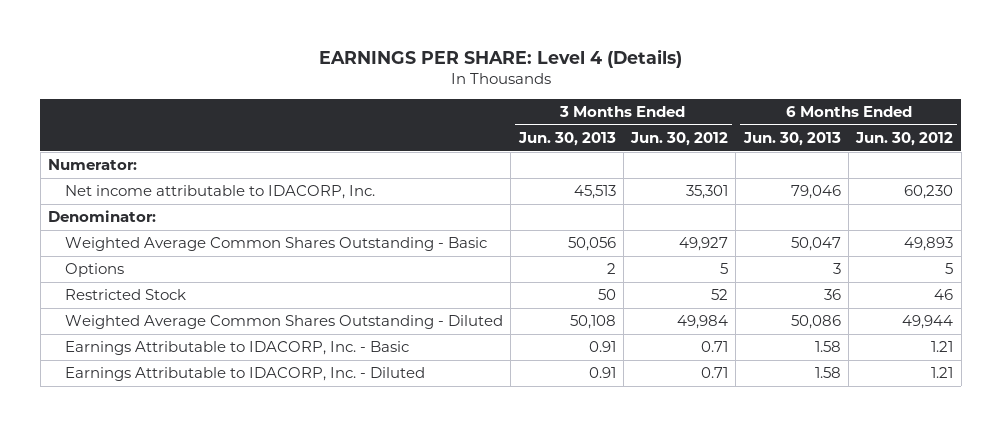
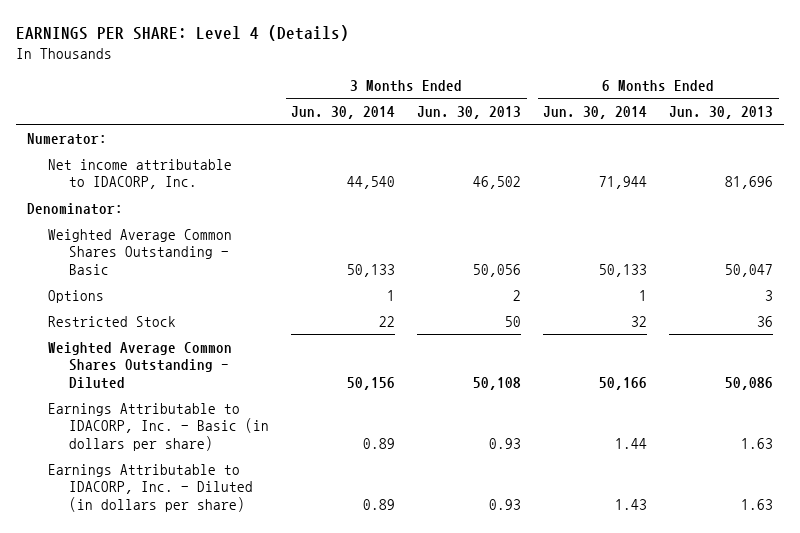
[630,132,729,147] Jun. 30, 2012 -> none
[855,132,954,147] Jun. 30, 2012 -> none
none -> [291,105,396,119] Jun. 30, 2014
none -> [543,105,648,119] Jun. 30, 2014
[573,185,616,200] 45,513 -> [473,176,522,190] 46,502
[790,185,841,200] 79,046 -> [725,176,774,190] 81,696
[64,341,409,356] Earnings Attributable to IDACORP, Inc. - Basic -> [48,402,270,451] Earnings Attributable to IDACORP, Inc. - Basic (in dollars per share)
[588,341,616,353] 0.91 -> [489,437,522,449] 0.93
[814,341,841,353] 1.58 -> [741,437,774,449] 1.63
[64,367,425,382] Earnings Attributable to IDACORP, Inc. - Diluted -> [48,463,254,512] Earnings Attributable to IDACORP, Inc. - Diluted (in dollars per share)
[588,367,616,379] 0.91 -> [489,498,522,510] 0.93
[814,367,841,379] 1.58 -> [741,498,774,510] 1.63

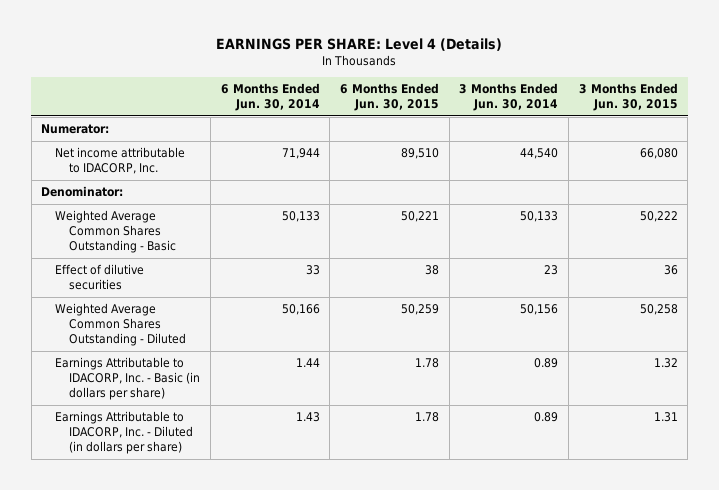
[417,105,522,119] Jun. 30, 2013 -> none
[669,105,774,119] Jun. 30, 2013 -> none
none -> [339,83,439,112] 6 Months Ended Jun. 30, 2015
none -> [578,83,678,112] 3 Months Ended Jun. 30, 2015
[48,289,105,303] Options -> none
[48,315,177,327] Restricted Stock -> none
none -> [55,264,145,291] Effect of dilutive securities

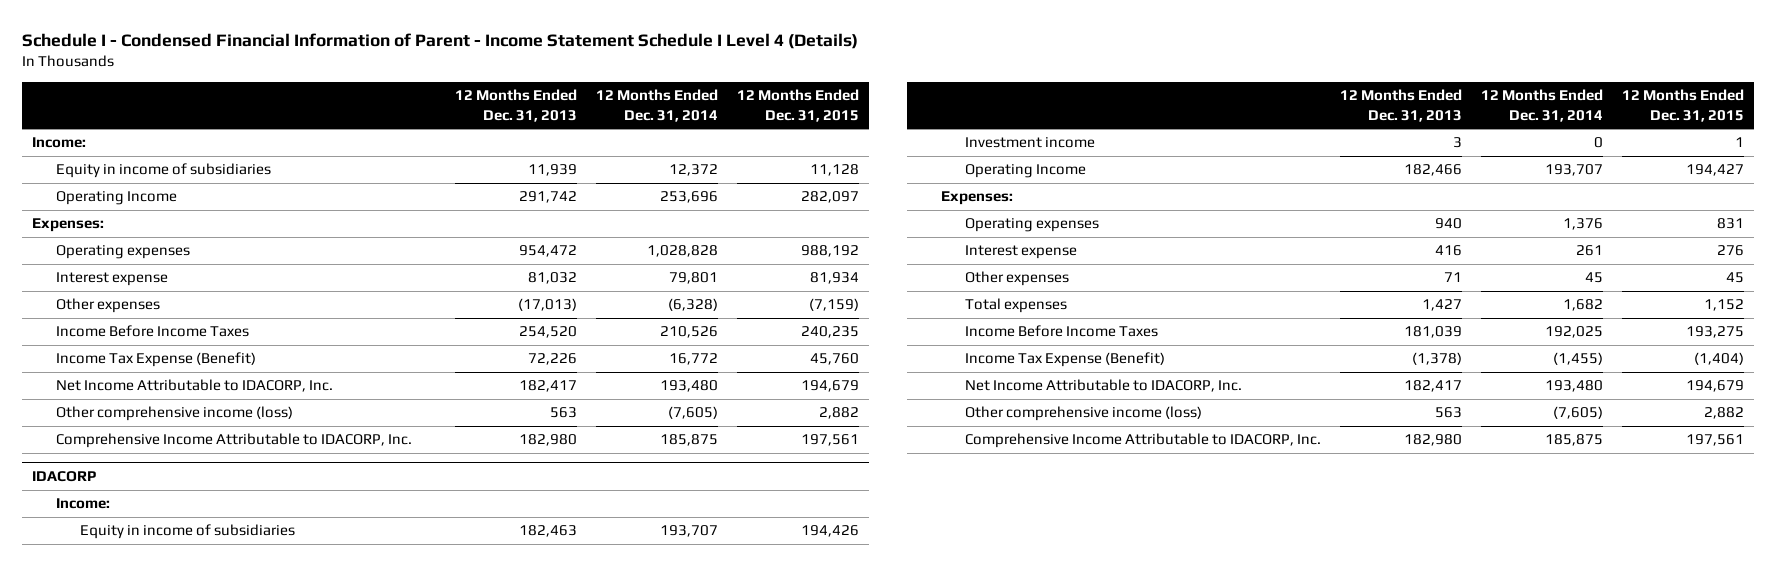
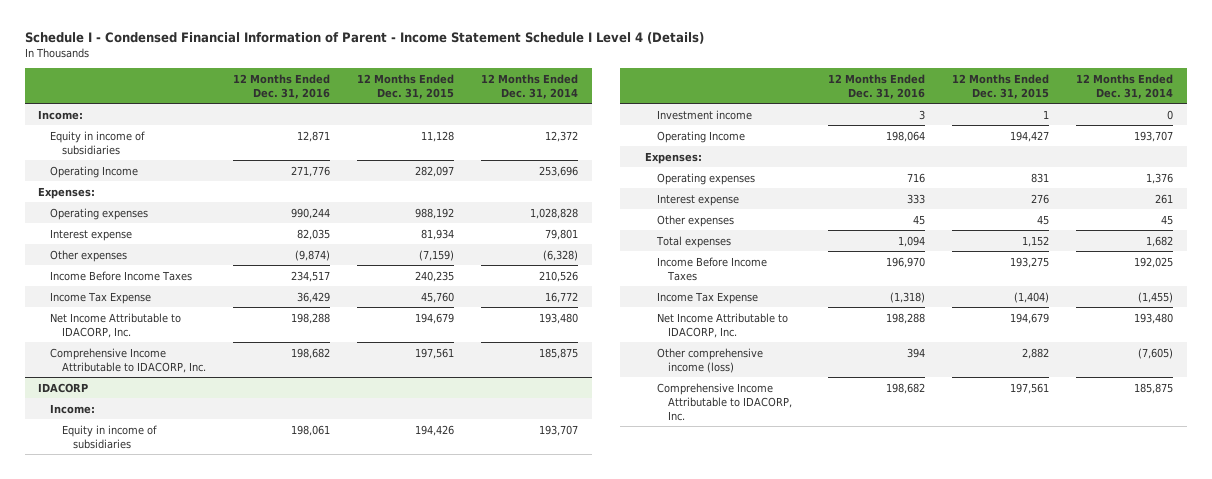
[455,89,578,122] 12 Months Ended Dec. 31, 2013 -> none
none -> [233,73,331,100] 12 Months Ended Dec. 31, 2016
[56,352,257,368] Income Tax Expense (Benefit) -> [50,291,152,304] Income Tax Expense
[56,406,294,422] Other comprehensive income (loss) -> none
[964,352,1165,368] Income Tax Expense (Benefit) -> [656,291,758,304] Income Tax Expense

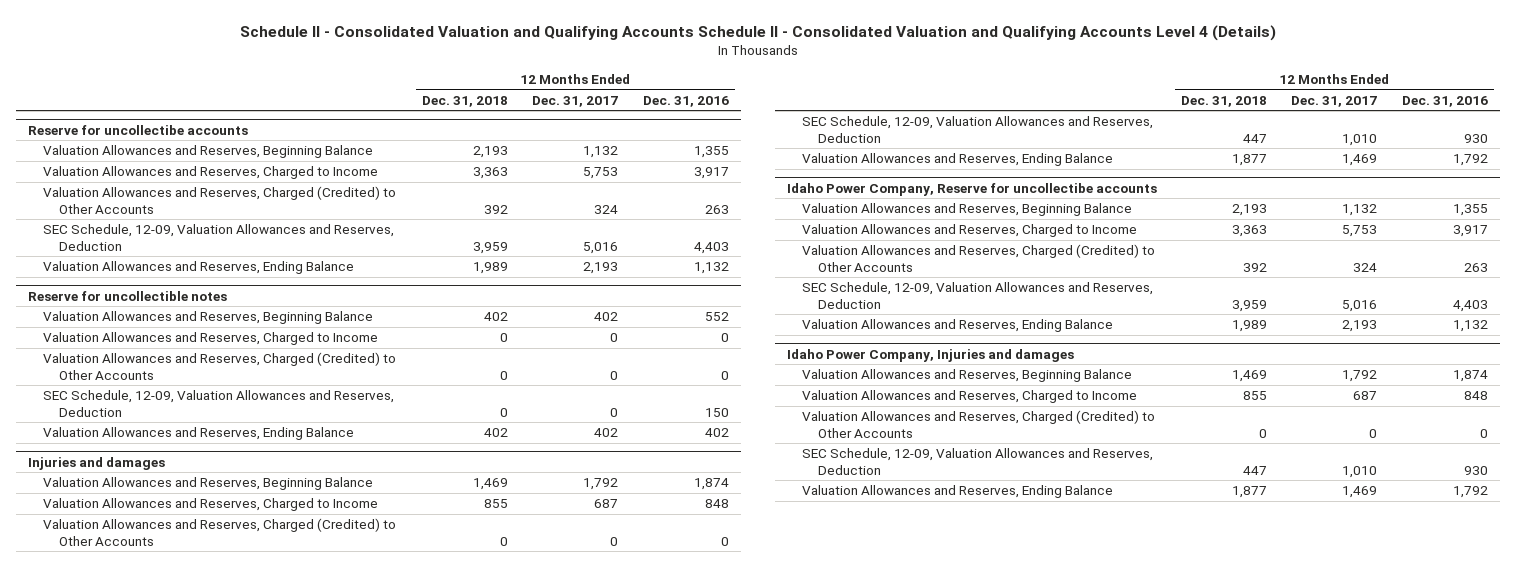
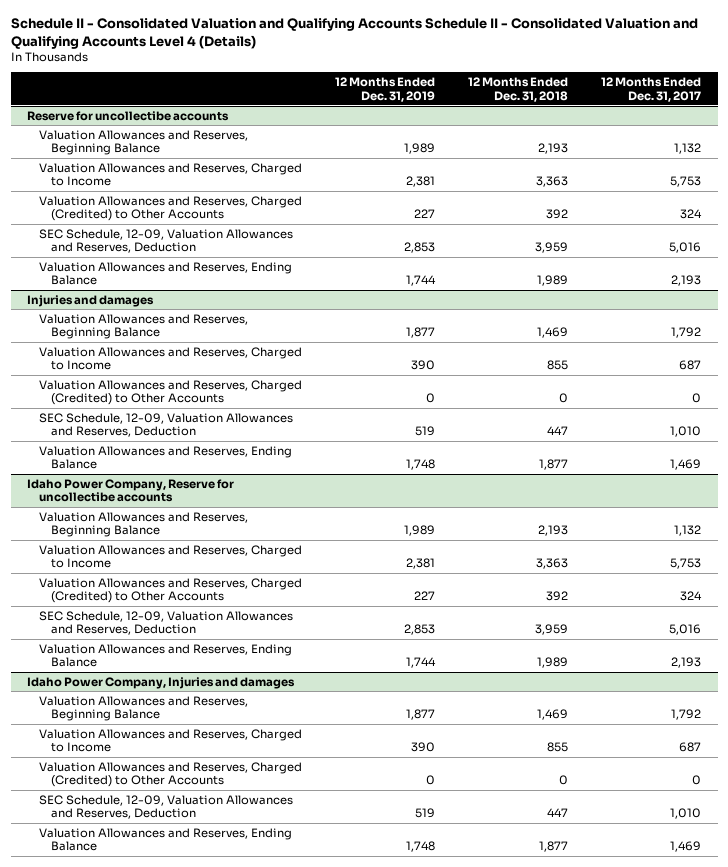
[642,95,729,107] Dec. 31, 2016 -> none
none -> [334,76,435,102] 12 Months Ended Dec. 31, 2019
[27,290,227,301] Reserve for uncollectible notes -> none
[43,311,374,325] Valuation Allowances and Reserves, Beginning Balance -> none
[43,332,379,346] Valuation Allowances and Reserves, Charged to Income -> none
[43,352,397,380] Valuation Allowances and Reserves, Charged (Credited) to Other Accounts -> none
[43,390,395,417] SEC Schedule, 12-09, Valuation Allowances and Reserves, Deduction -> none
[43,427,355,441] Valuation Allowances and Reserves, Ending Balance -> none

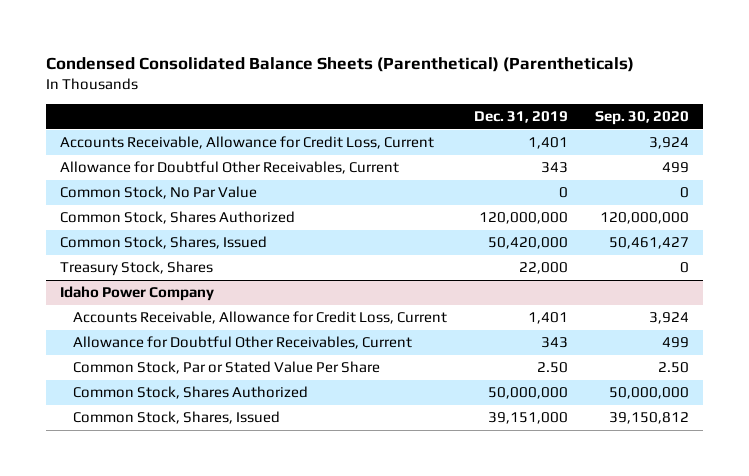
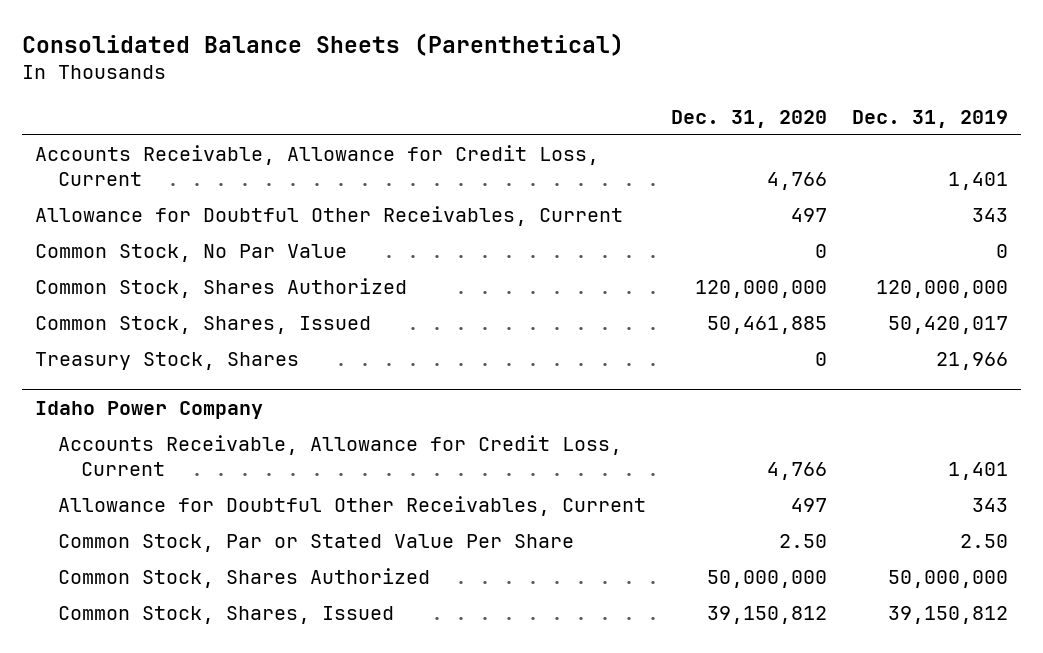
[45,56,634,72] Condensed Consolidated Balance Sheets (Parenthetical) (Parentheticals) -> [22,32,625,56] Consolidated Balance Sheets (Parenthetical)
[595,111,690,126] Sep. 30, 2020 -> none
none -> [671,110,828,129] Dec. 31, 2020
[488,237,569,250] 50,420,000 -> [888,316,1009,335] 50,420,017
[519,262,569,275] 22,000 -> [936,352,1009,371] 21,966
[488,412,569,425] 39,151,000 -> [888,606,1009,625] 39,150,812

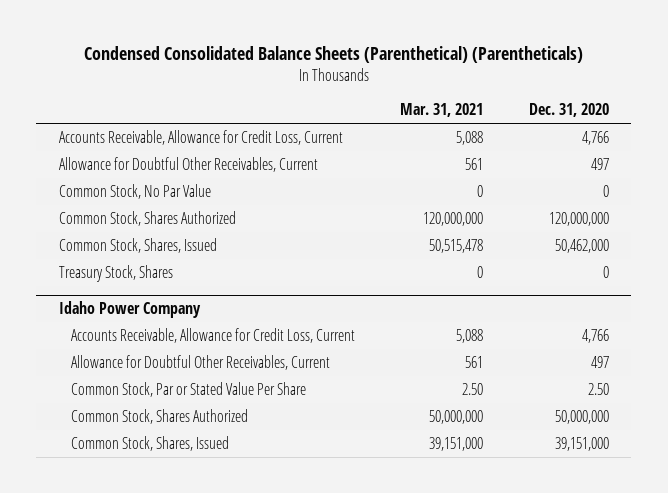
[22,32,625,56] Consolidated Balance Sheets (Parenthetical) -> [83,46,583,64] Condensed Consolidated Balance Sheets (Parenthetical) (Parentheticals)
[852,110,1009,129] Dec. 31, 2019 -> none
none -> [400,103,484,118] Mar. 31, 2021
[707,316,828,335] 50,461,885 -> [554,238,609,253] 50,462,000
[707,606,828,625] 39,150,812 -> [554,436,609,451] 39,151,000

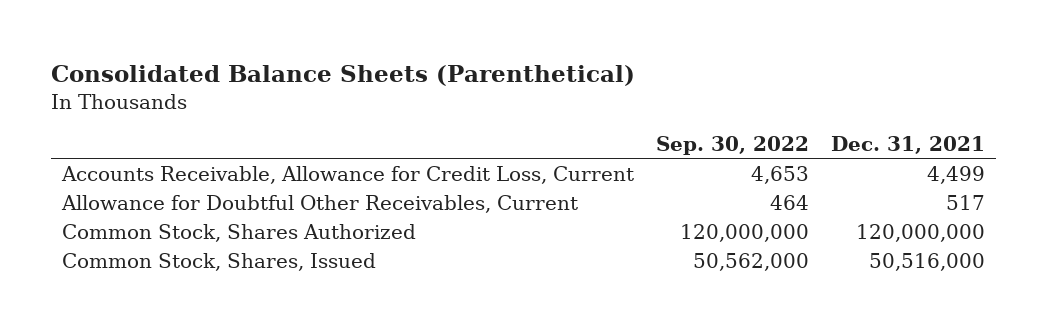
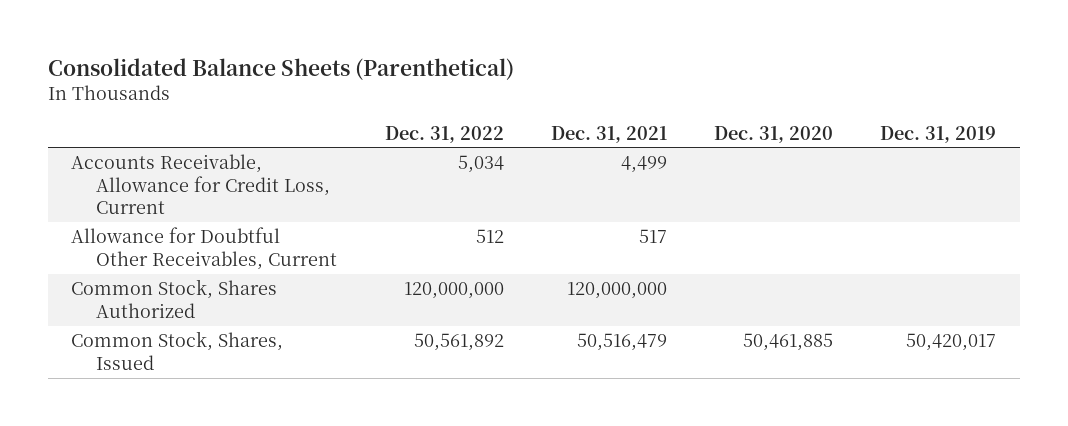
[656,135,810,155] Sep. 30, 2022 -> none
none -> [384,125,504,143] Dec. 31, 2022
none -> [714,125,834,143] Dec. 31, 2020
none -> [880,125,997,143] Dec. 31, 2019
[869,252,986,271] 50,516,000 -> [576,333,667,352] 50,516,479

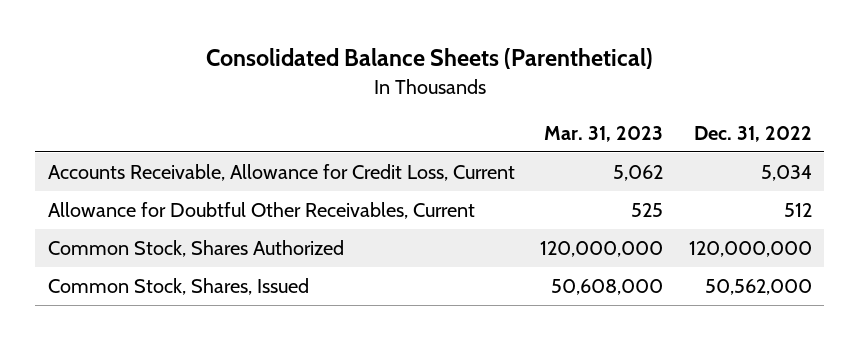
[550,125,667,143] Dec. 31, 2021 -> none
[714,125,834,143] Dec. 31, 2020 -> none
[880,125,997,143] Dec. 31, 2019 -> none
none -> [544,125,664,142] Mar. 31, 2023
[413,333,504,352] 50,561,892 -> [704,278,812,295] 50,562,000

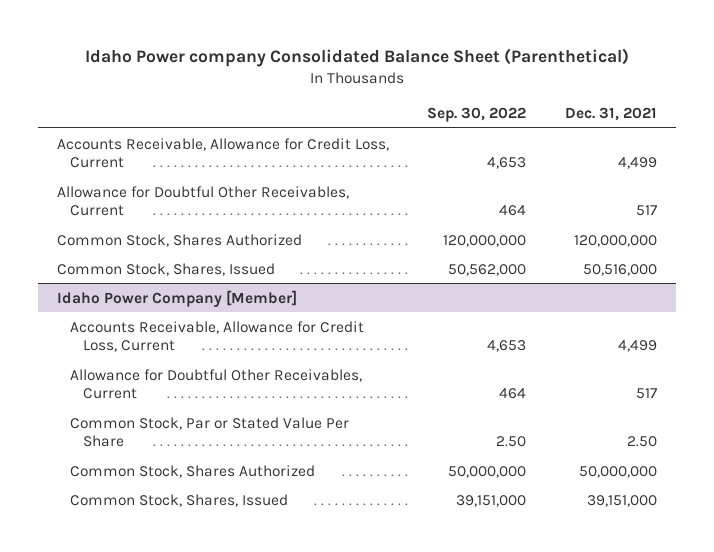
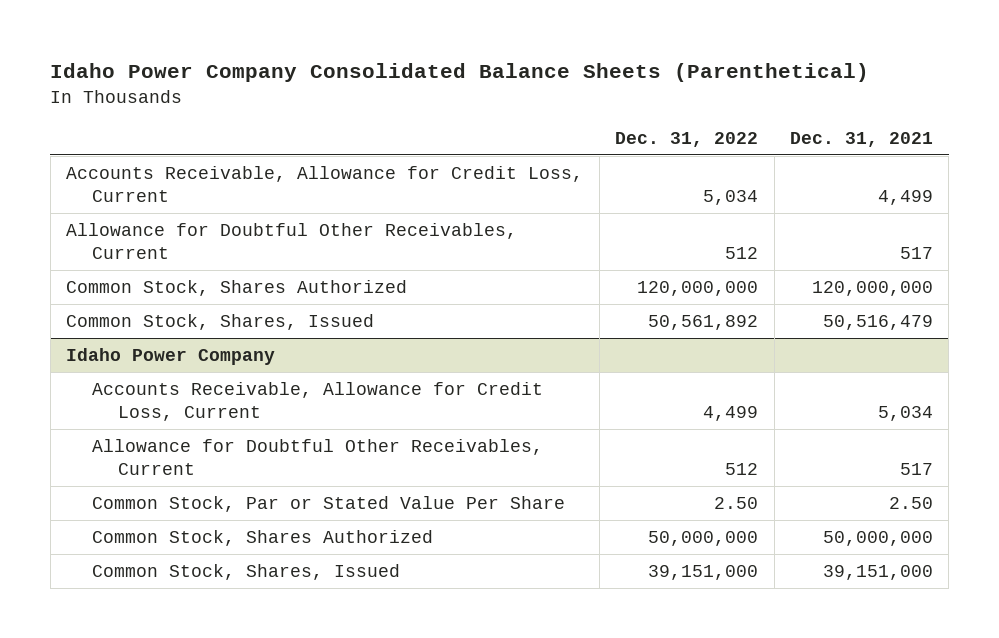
[84,48,629,68] Idaho Power company Consolidated Balance Sheet (Parenthetical) -> [50,63,870,83] Idaho Power Company Consolidated Balance Sheets (Parenthetical)
[427,106,527,122] Sep. 30, 2022 -> none
none -> [615,131,759,147] Dec. 31, 2022
[582,263,657,276] 50,516,000 -> [823,314,934,330] 50,516,479
[57,289,298,307] Idaho Power Company [Member] -> [66,347,276,365] Idaho Power Company
[617,340,657,353] 4,499 -> [878,406,934,422] 5,034

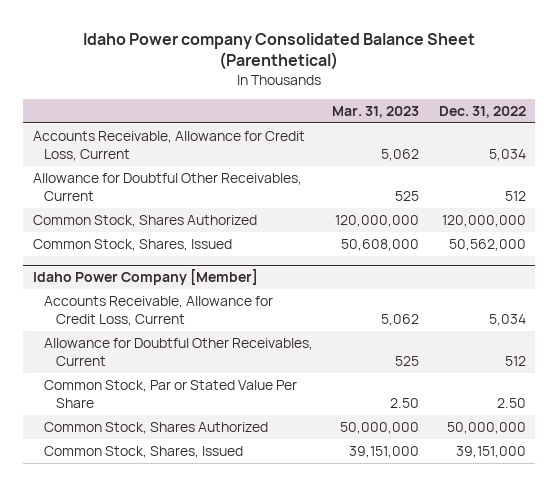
[50,63,870,83] Idaho Power Company Consolidated Balance Sheets (Parenthetical) -> [83,32,476,71] Idaho Power company Consolidated Balance Sheet (Parenthetical)
[790,131,934,147] Dec. 31, 2021 -> none
none -> [332,106,420,119] Mar. 31, 2023
[648,314,759,330] 50,561,892 -> [448,238,526,251] 50,562,000
[66,347,276,365] Idaho Power Company -> [32,268,258,285] Idaho Power Company [Member]
[703,406,759,422] 4,499 -> [488,313,526,326] 5,034

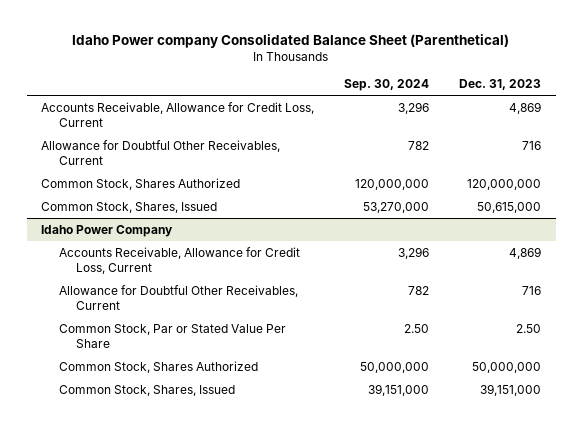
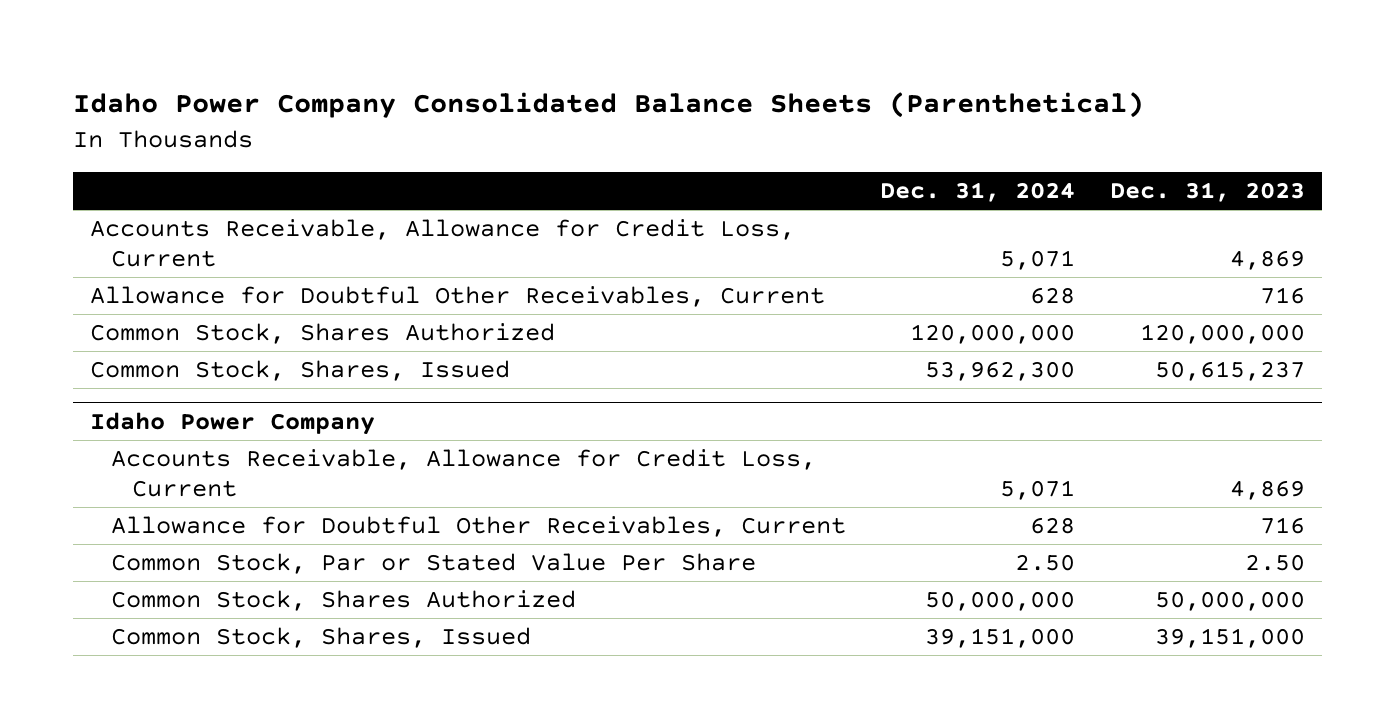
[72,33,510,48] Idaho Power company Consolidated Balance Sheet (Parenthetical) -> [72,92,1144,119] Idaho Power Company Consolidated Balance Sheets (Parenthetical)
[344,79,430,92] Sep. 30, 2024 -> none
none -> [880,182,1076,203] Dec. 31, 2024
[477,201,542,213] 50,615,000 -> [1154,361,1305,382] 50,615,237

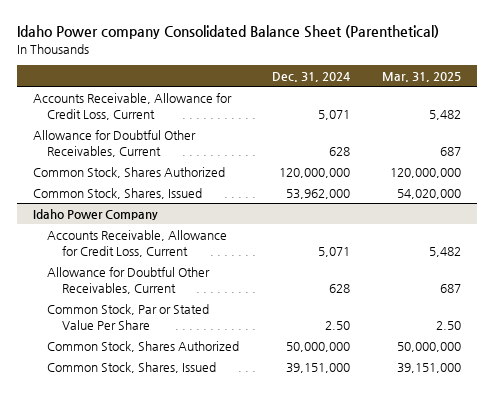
[72,92,1144,119] Idaho Power Company Consolidated Balance Sheets (Parenthetical) -> [17,25,440,40] Idaho Power company Consolidated Balance Sheet (Parenthetical)
[1109,182,1305,203] Dec. 31, 2023 -> none
none -> [381,71,461,82] Mar. 31, 2025
[925,361,1076,382] 53,962,300 -> [285,188,350,199] 53,962,000

